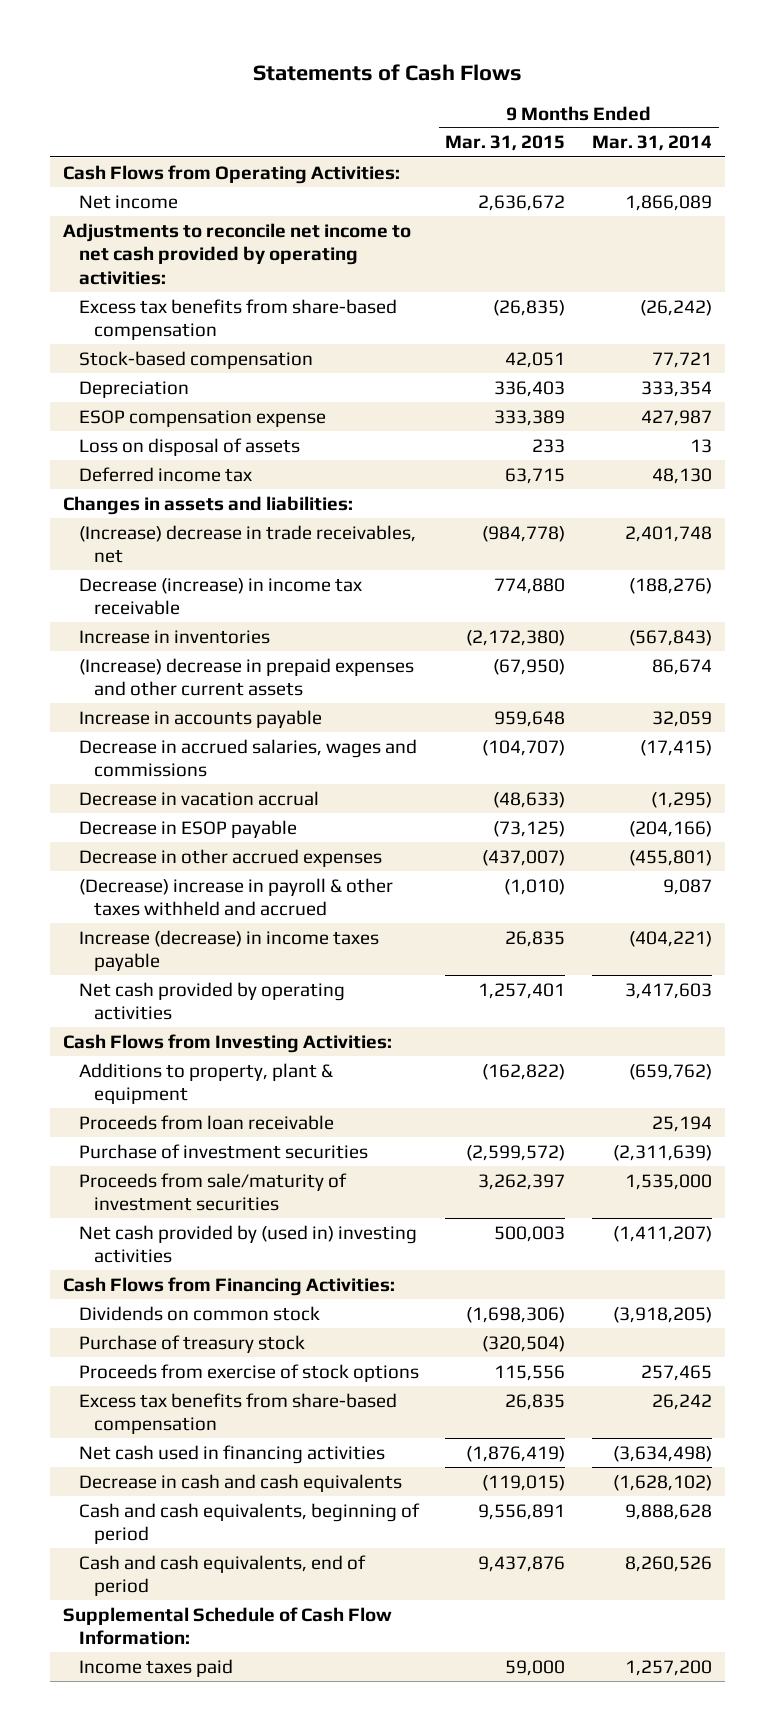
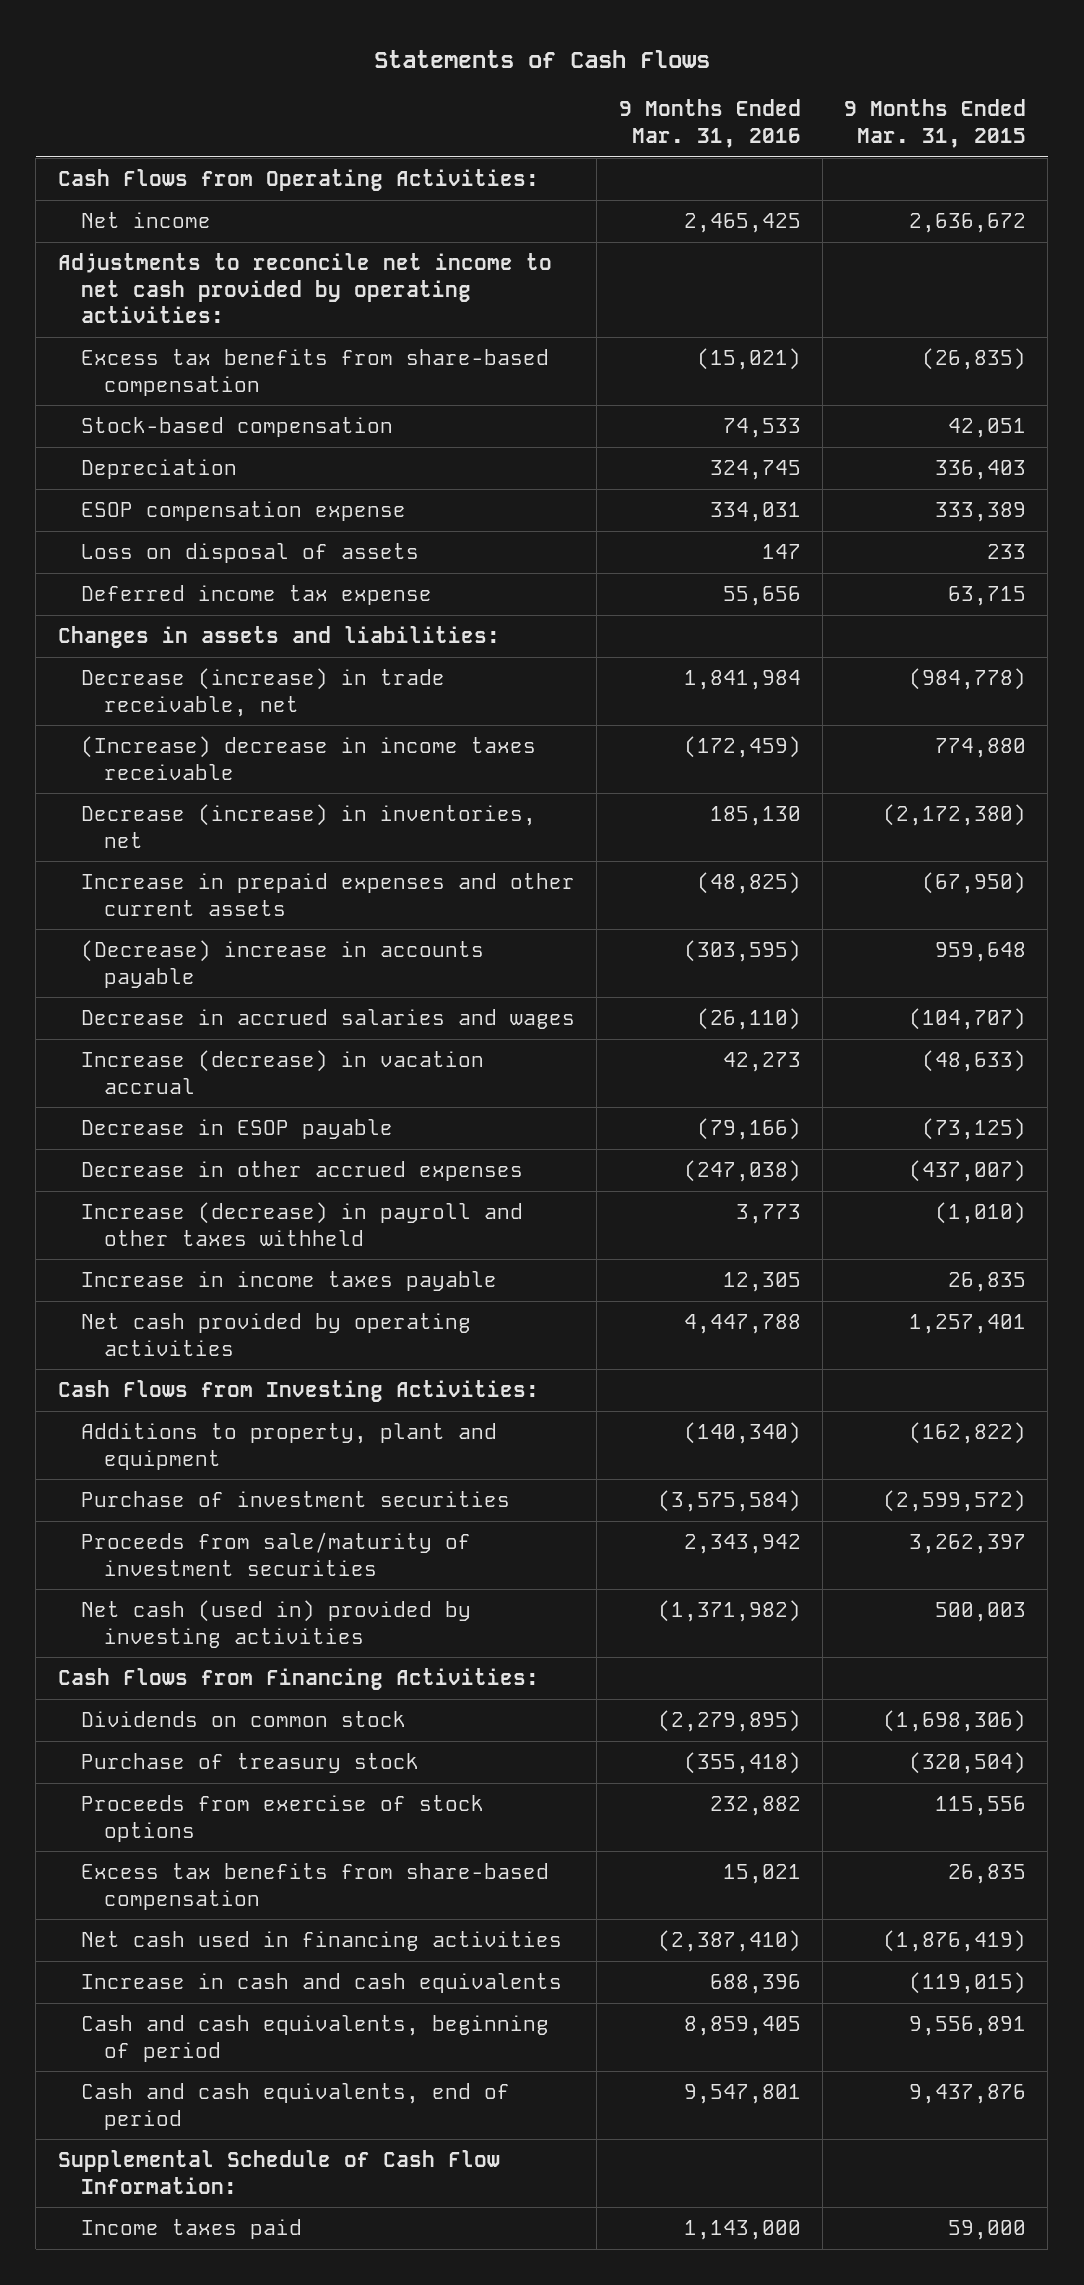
[592,135,713,152] Mar. 31, 2014 -> none
none -> [618,99,801,148] 9 Months Ended Mar. 31, 2016
[78,466,252,482] Deferred income tax -> [81,585,433,606] Deferred income tax expense
[78,524,416,564] (Increase) decrease in trade receivables, net -> [81,668,446,717] Decrease (increase) in trade receivable, net
[78,577,362,616] Decrease (increase) in income tax receivable -> [81,736,537,780] (Increase) decrease in income taxes receivable
[78,629,270,644] Increase in inventories -> [81,804,537,848] Decrease (increase) in inventories, net
[78,657,414,697] (Increase) decrease in prepaid expenses and other current assets -> [81,873,576,916] Increase in prepaid expenses and other current assets
[78,709,322,728] Increase in accounts payable -> [81,940,485,988] (Decrease) increase in accounts payable
[78,738,417,778] Decrease in accrued salaries, wages and commissions -> [81,1009,576,1030] Decrease in accrued salaries and wages
[78,790,319,806] Decrease in vacation accrual -> [81,1050,485,1094] Increase (decrease) in vacation accrual
[78,877,393,917] (Decrease) increase in payroll & other taxes withheld and accrued -> [81,1202,524,1246] Increase (decrease) in payroll and other taxes withheld
[78,929,379,972] Increase (decrease) in income taxes payable -> [81,1271,498,1292] Increase in income taxes payable
[78,1114,334,1130] Proceeds from loan receivable -> none
[78,1062,333,1105] Additions to property, plant & equipment -> [81,1423,498,1470] Additions to property, plant and equipment
[78,1224,417,1264] Net cash provided by (used in) investing activities -> [81,1600,472,1648] Net cash (used in) provided by investing activities
[78,1473,402,1492] Decrease in cash and cash equivalents -> [81,1973,563,1994] Increase in cash and cash equivalents

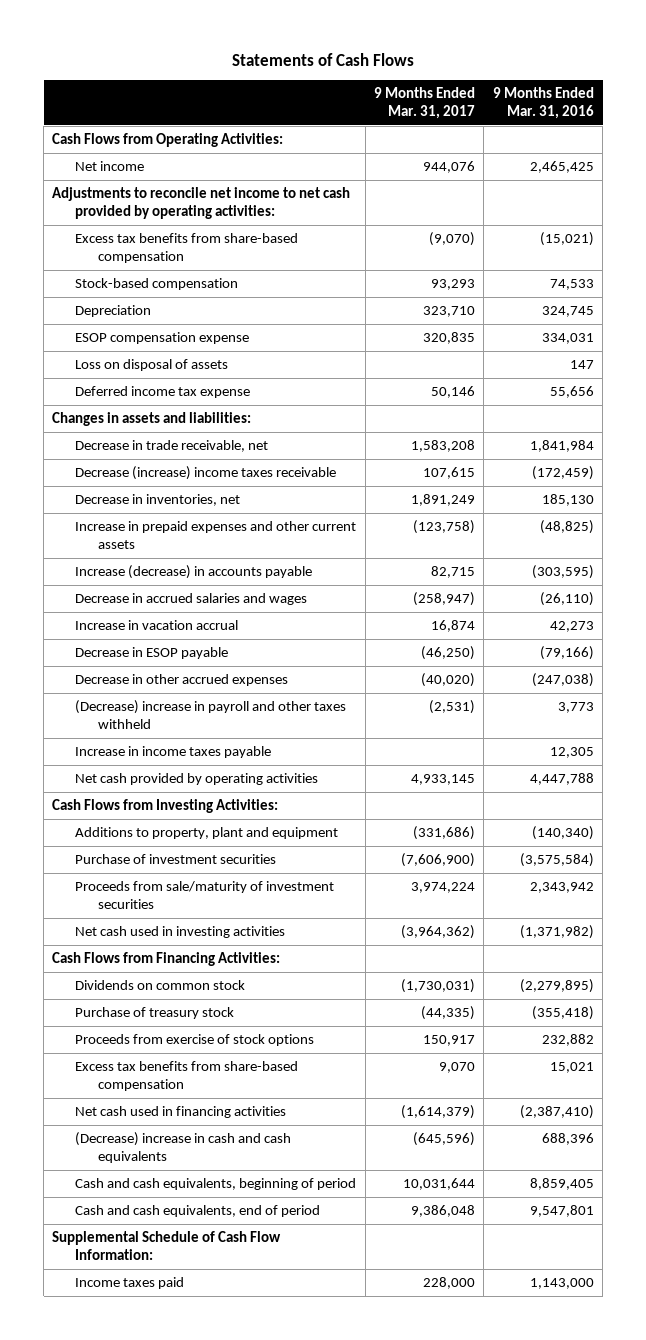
[844,99,1027,148] 9 Months Ended Mar. 31, 2015 -> none
none -> [373,87,475,119] 9 Months Ended Mar. 31, 2017
[81,668,446,717] Decrease (increase) in trade receivable, net -> [75,440,269,453] Decrease in trade receivable, net
[81,736,537,780] (Increase) decrease in income taxes receivable -> [75,466,337,481] Decrease (increase) income taxes receivable
[81,804,537,848] Decrease (increase) in inventories, net -> [75,494,241,507] Decrease in inventories, net
[81,940,485,988] (Decrease) increase in accounts payable -> [75,565,313,580] Increase (decrease) in accounts payable
[81,1050,485,1094] Increase (decrease) in vacation accrual -> [75,620,239,631] Increase in vacation accrual
[81,1202,524,1246] Increase (decrease) in payroll and other taxes withheld -> [75,700,347,729] (Decrease) increase in payroll and other taxes withheld
[81,1600,472,1648] Net cash (used in) provided by investing activities -> [75,926,286,939] Net cash used in investing activities
[81,1973,563,1994] Increase in cash and cash equivalents -> [75,1132,292,1163] (Decrease) increase in cash and cash equivalents

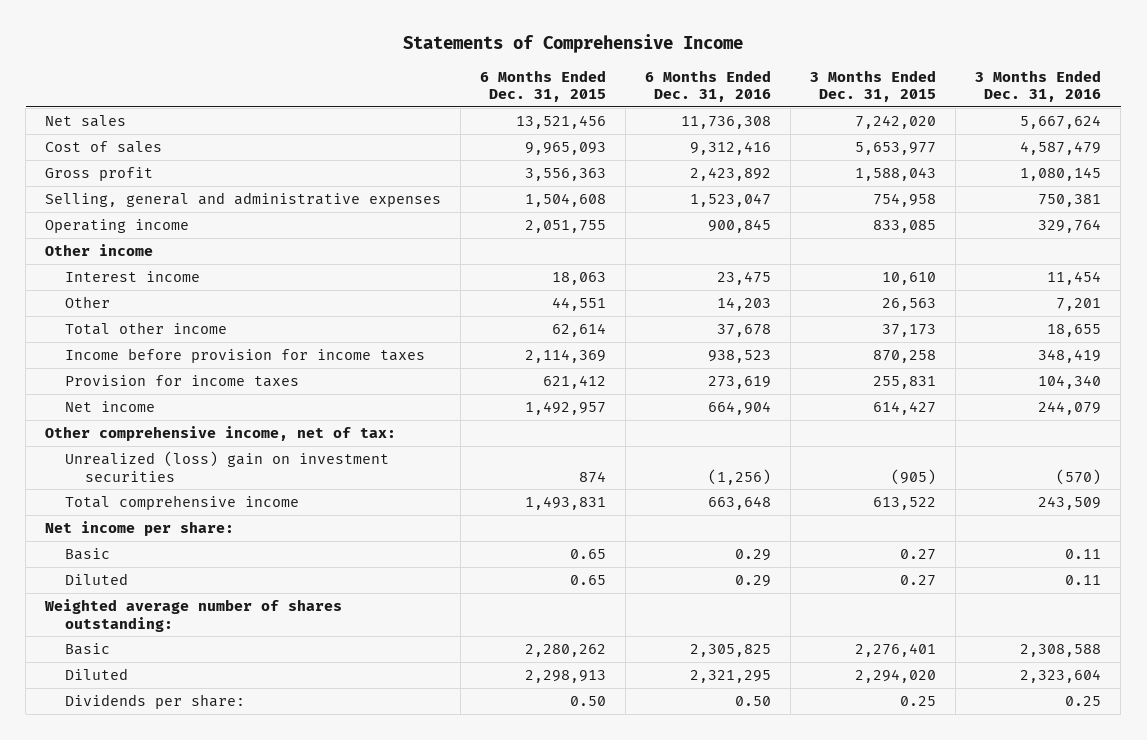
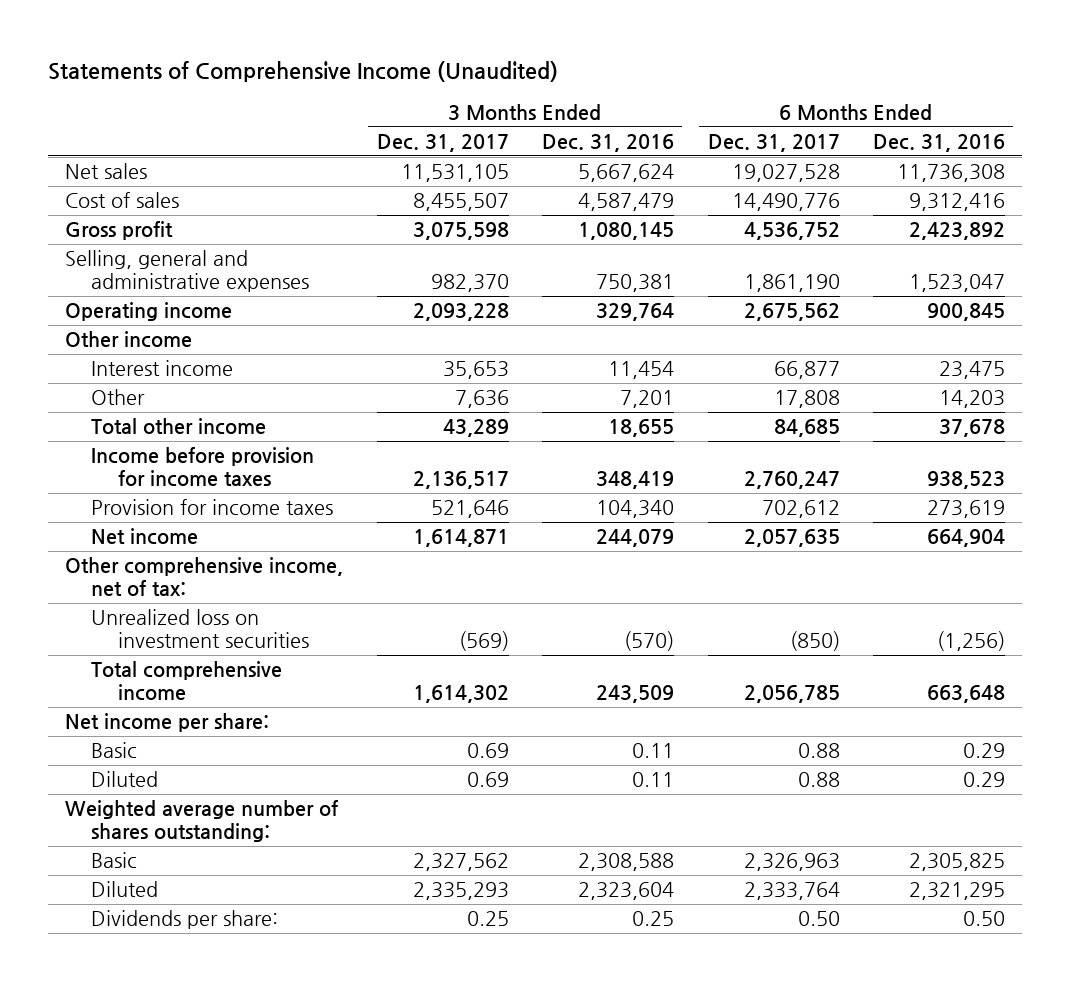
[403,33,744,53] Statements of Comprehensive Income -> [48,61,559,83] Statements of Comprehensive Income (Unaudited)
[480,69,607,103] 6 Months Ended Dec. 31, 2015 -> none
[810,69,937,103] 3 Months Ended Dec. 31, 2015 -> none
none -> [376,134,509,153] Dec. 31, 2017
none -> [707,134,840,153] Dec. 31, 2017
[65,451,390,482] Unrealized (loss) gain on investment securities -> [91,609,309,649] Unrealized loss on investment securities

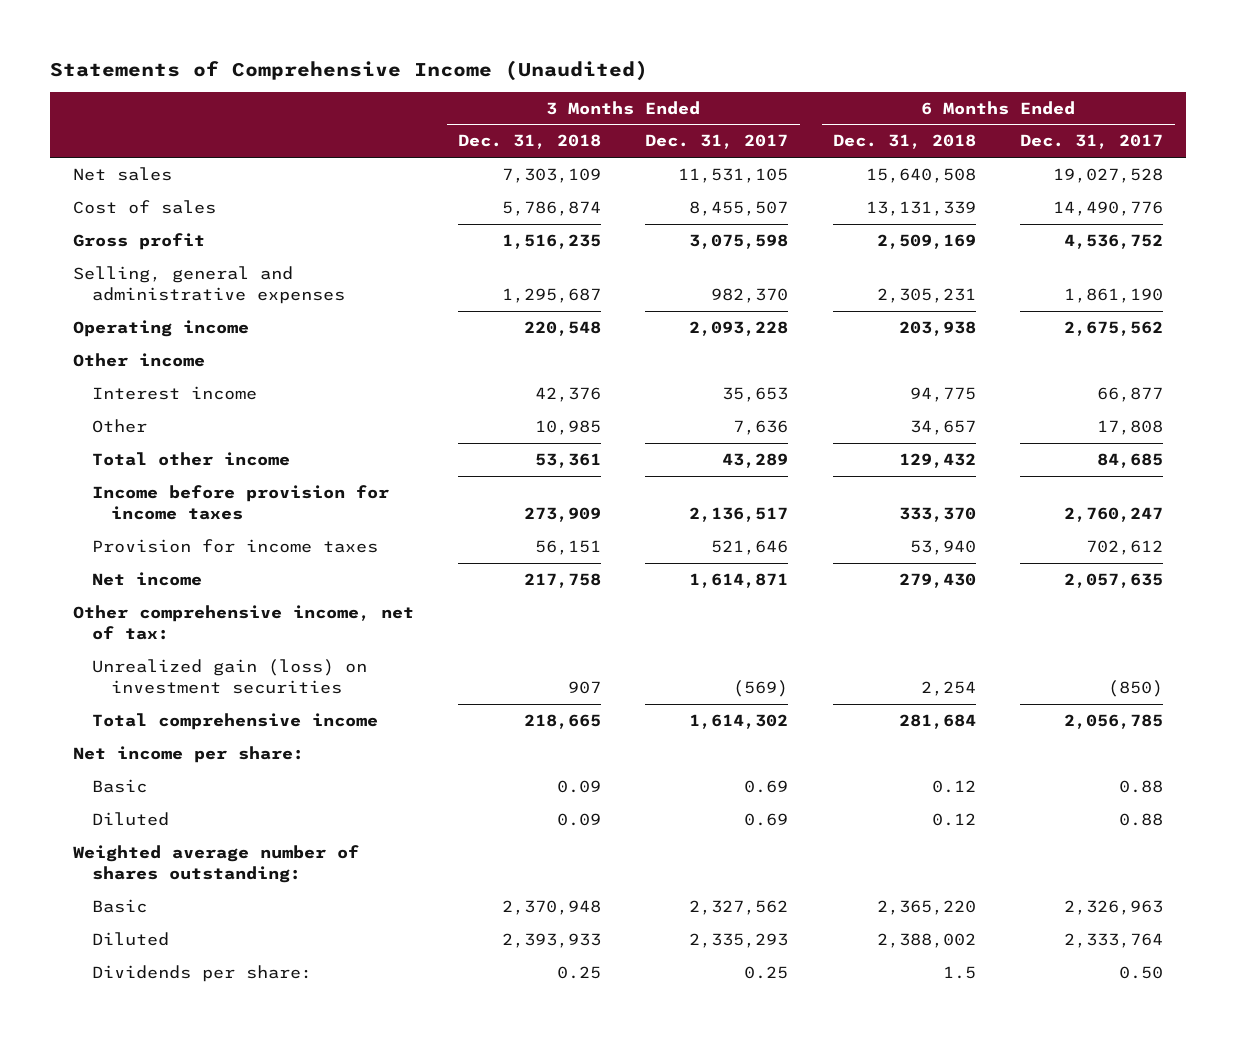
[542,134,675,153] Dec. 31, 2016 -> none
[873,134,1006,153] Dec. 31, 2016 -> none
none -> [458,134,602,150] Dec. 31, 2018
none -> [832,134,976,150] Dec. 31, 2018
[91,609,309,649] Unrealized loss on investment securities -> [91,659,367,695] Unrealized gain (loss) on investment securities

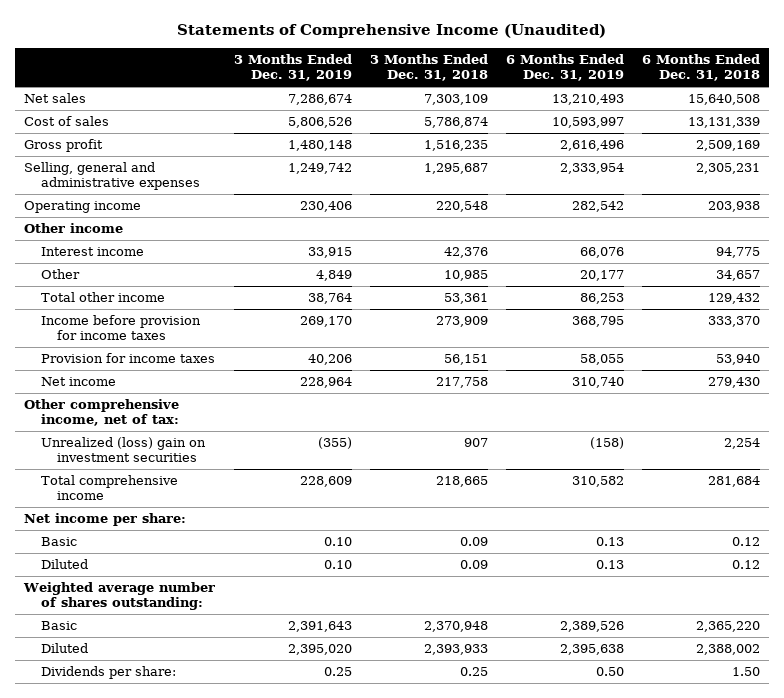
[645,134,789,150] Dec. 31, 2017 -> none
[1020,134,1164,150] Dec. 31, 2017 -> none
none -> [233,54,352,82] 3 Months Ended Dec. 31, 2019
none -> [505,54,624,82] 6 Months Ended Dec. 31, 2019
[91,659,367,695] Unrealized gain (loss) on investment securities -> [40,437,206,463] Unrealized (loss) gain on investment securities
[942,966,976,980] 1.5 -> [732,667,761,677] 1.50

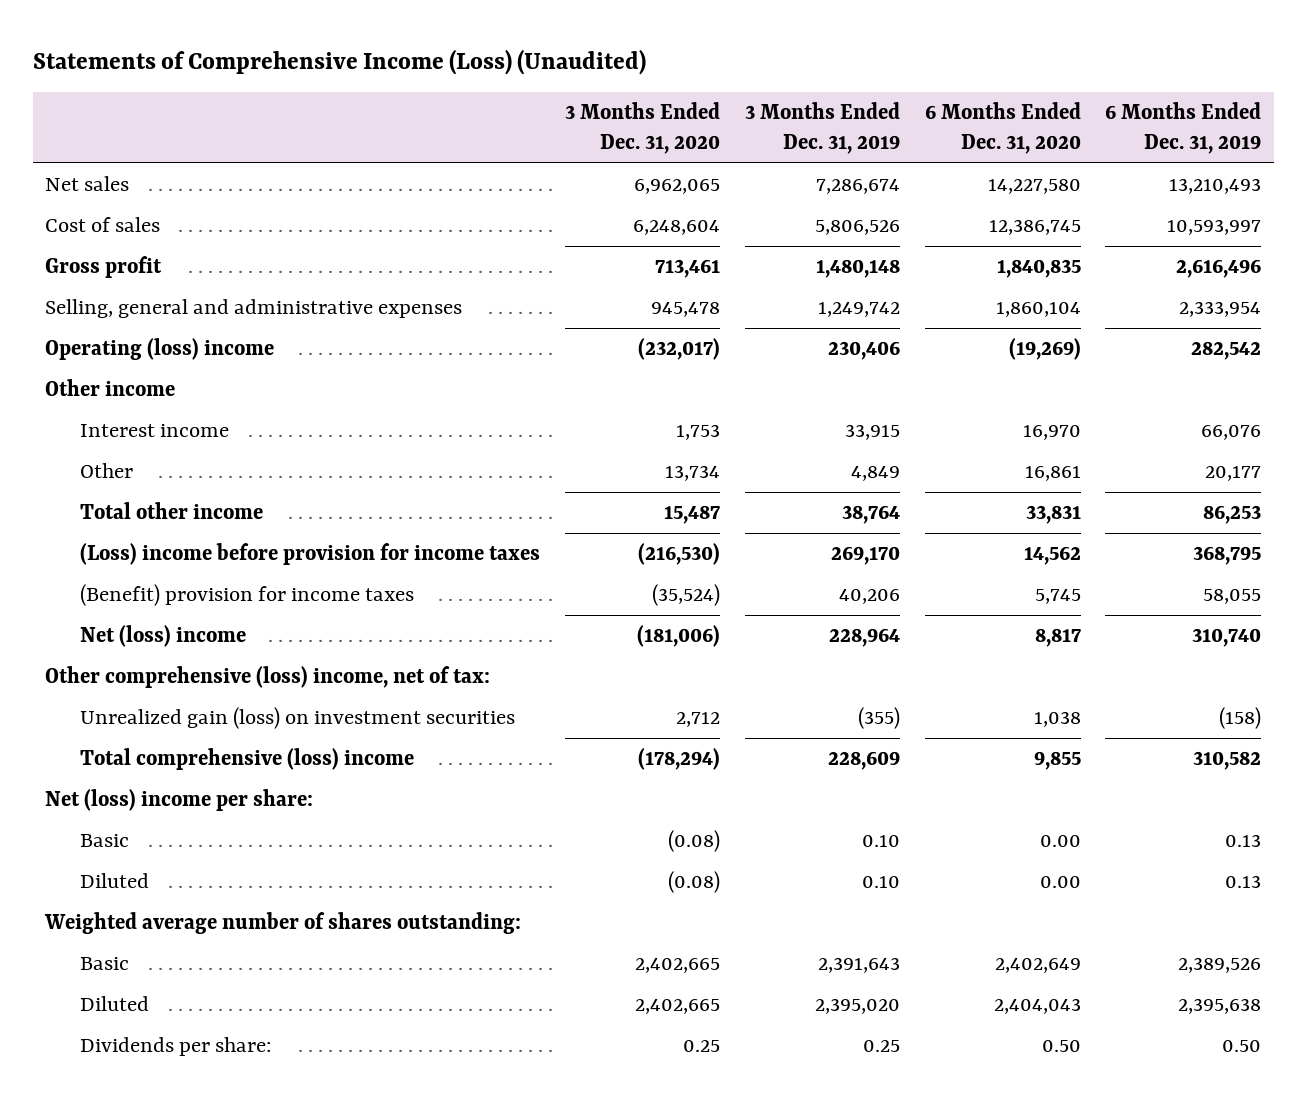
[177,24,607,39] Statements of Comprehensive Income (Unaudited) -> [32,49,646,76] Statements of Comprehensive Income (Loss) (Unaudited)
[369,54,488,82] 3 Months Ended Dec. 31, 2018 -> none
[642,54,761,82] 6 Months Ended Dec. 31, 2018 -> none
none -> [565,102,721,154] 3 Months Ended Dec. 31, 2020
none -> [924,102,1081,154] 6 Months Ended Dec. 31, 2020
[24,201,142,214] Operating income -> [45,338,275,361] Operating (loss) income
[40,315,201,341] Income before provision for income taxes -> [80,543,541,566] (Loss) income before provision for income taxes
[40,353,215,364] Provision for income taxes -> [80,584,415,607] (Benefit) provision for income taxes
[40,377,116,387] Net income -> [80,625,247,648] Net (loss) income
[24,399,180,427] Other comprehensive income, net of tax: -> [45,666,491,689] Other comprehensive (loss) income, net of tax:
[40,437,206,463] Unrealized (loss) gain on investment securities -> [80,707,516,730] Unrealized gain (loss) on investment securities
[40,475,178,501] Total comprehensive income -> [80,748,415,771] Total comprehensive (loss) income
[24,513,187,527] Net income per share: -> [45,789,314,812] Net (loss) income per share:

